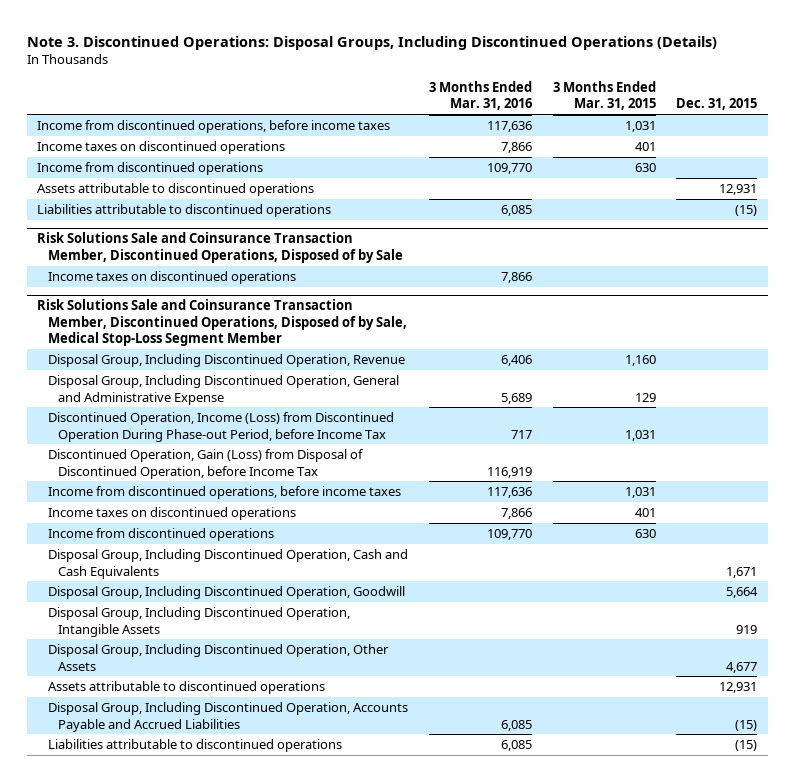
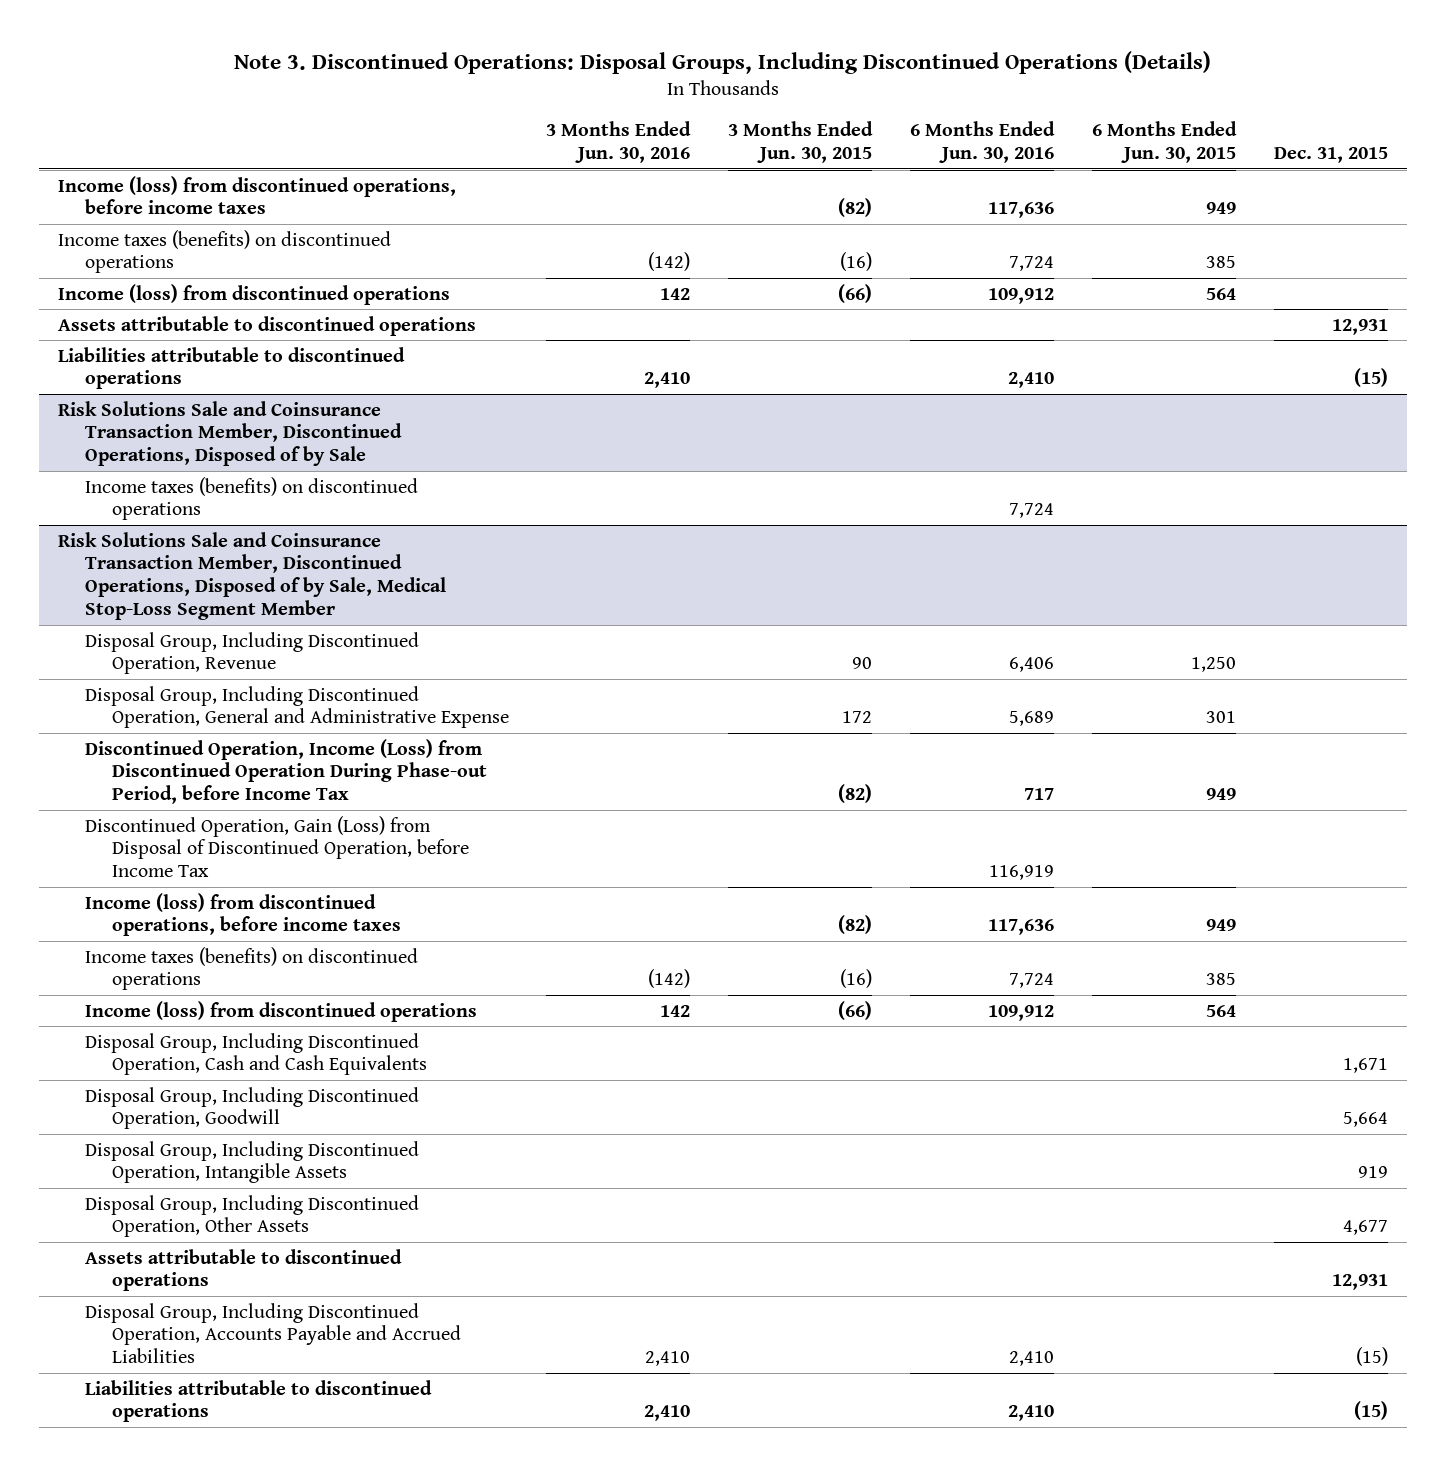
[428,80,532,111] 3 Months Ended Mar. 31, 2016 -> none
[552,80,656,111] 3 Months Ended Mar. 31, 2015 -> none
none -> [546,121,692,164] 3 Months Ended Jun. 30, 2016
none -> [728,121,874,164] 3 Months Ended Jun. 30, 2015
none -> [910,121,1056,164] 6 Months Ended Jun. 30, 2016
none -> [1092,121,1238,164] 6 Months Ended Jun. 30, 2015
[37,120,391,134] Income from discontinued operations, before income taxes -> [58,175,457,215] Income (loss) from discontinued operations, before income taxes
[37,141,286,155] Income taxes on discontinued operations -> [58,229,392,274] Income taxes (benefits) on discontinued operations
[37,162,264,176] Income from discontinued operations -> [58,283,451,305] Income (loss) from discontinued operations
[47,271,296,285] Income taxes on discontinued operations -> [84,476,418,521] Income taxes (benefits) on discontinued operations
[47,486,401,500] Income from discontinued operations, before income taxes -> [84,892,401,937] Income (loss) from discontinued operations, before income taxes
[47,507,296,521] Income taxes on discontinued operations -> [84,946,418,991] Income taxes (benefits) on discontinued operations
[47,528,274,542] Income from discontinued operations -> [84,1000,477,1022] Income (loss) from discontinued operations

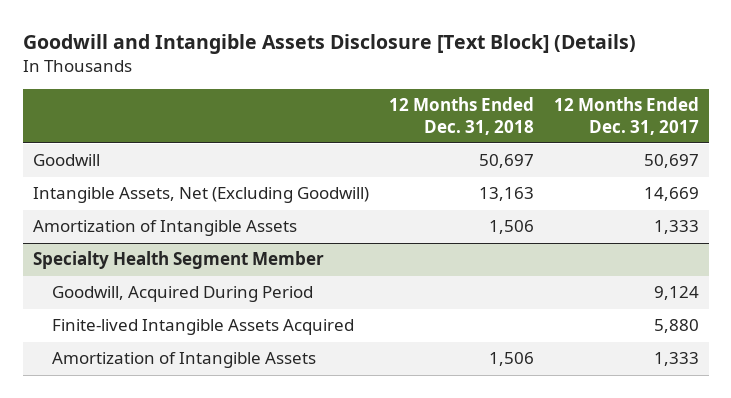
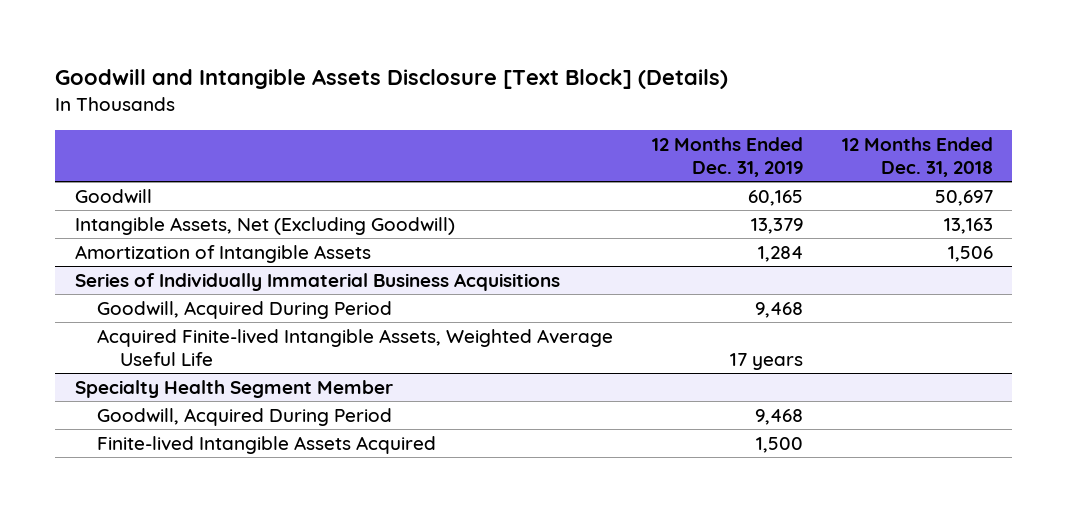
[553,97,699,135] 12 Months Ended Dec. 31, 2017 -> none
none -> [652,136,804,178] 12 Months Ended Dec. 31, 2019
none -> [74,272,560,291] Series of Individually Immaterial Business Acquisitions
none -> [97,300,393,319] Goodwill, Acquired During Period
none -> [97,328,614,366] Acquired Finite-lived Intangible Assets, Weighted Average Useful Life
[51,352,316,369] Amortization of Intangible Assets -> none

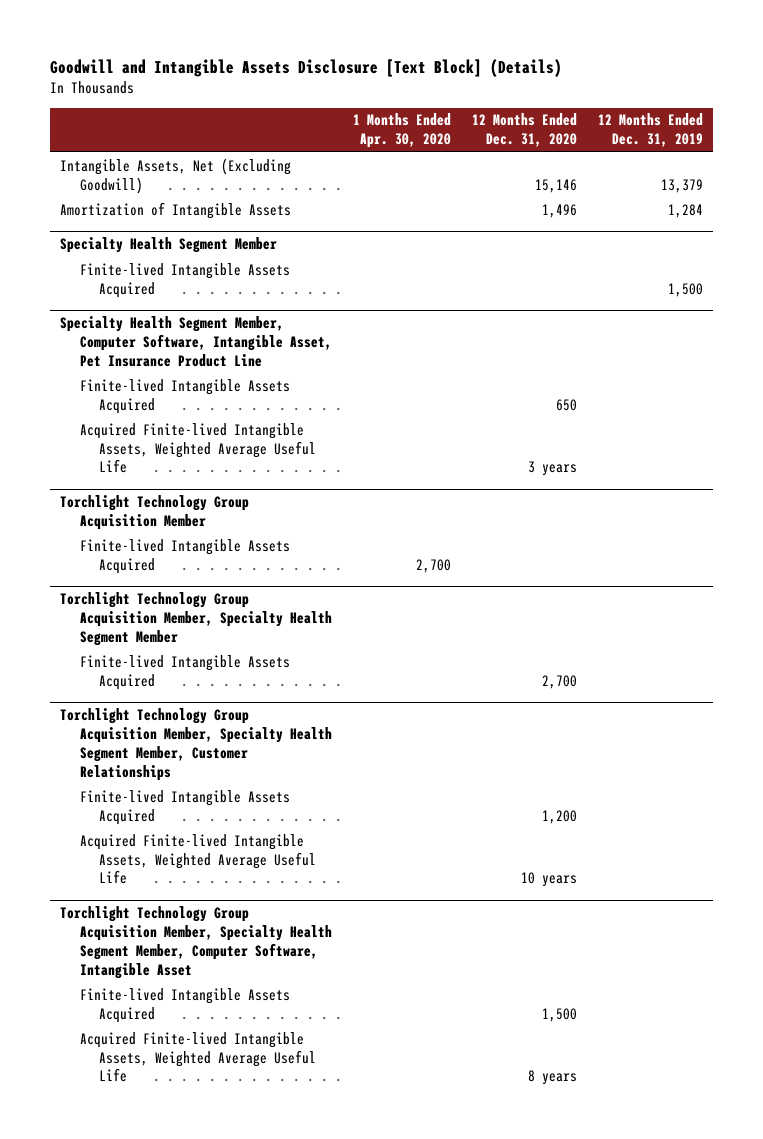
[841,136,993,178] 12 Months Ended Dec. 31, 2018 -> none
none -> [352,113,451,149] 1 Months Ended Apr. 30, 2020
none -> [471,113,577,148] 12 Months Ended Dec. 31, 2020
[74,188,152,203] Goodwill -> none
[74,272,560,291] Series of Individually Immaterial Business Acquisitions -> none
[97,300,393,319] Goodwill, Acquired During Period -> none
[97,328,614,366] Acquired Finite-lived Intangible Assets, Weighted Average Useful Life -> none
[97,407,393,426] Goodwill, Acquired During Period -> none
none -> [60,316,332,367] Specialty Health Segment Member, Computer Software, Intangible Asset, Pet Insurance Product Line
none -> [79,378,290,414] Finite-lived Intangible Assets Acquired
none -> [79,422,317,474] Acquired Finite-lived Intangible Assets, Weighted Average Useful Life
none -> [60,495,250,530] Torchlight Technology Group Acquisition Member
none -> [79,538,290,574] Finite-lived Intangible Assets Acquired
none -> [60,592,332,646] Torchlight Technology Group Acquisition Member, Specialty Health Segment Member
none -> [79,654,290,690] Finite-lived Intangible Assets Acquired
none -> [60,708,332,781] Torchlight Technology Group Acquisition Member, Specialty Health Segment Member, Customer Relationships
none -> [79,789,290,825] Finite-lived Intangible Assets Acquired
none -> [79,833,317,885] Acquired Finite-lived Intangible Assets, Weighted Average Useful Life
none -> [60,906,332,979] Torchlight Technology Group Acquisition Member, Specialty Health Segment Member, Computer Software, Intangible Asset
none -> [79,987,290,1023] Finite-lived Intangible Assets Acquired
none -> [79,1031,317,1083] Acquired Finite-lived Intangible Assets, Weighted Average Useful Life

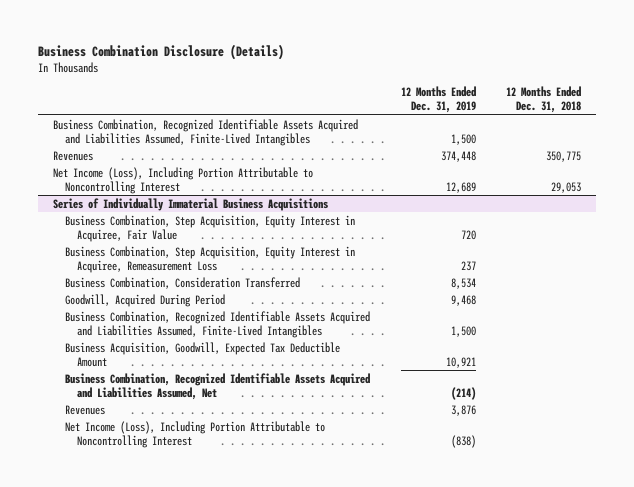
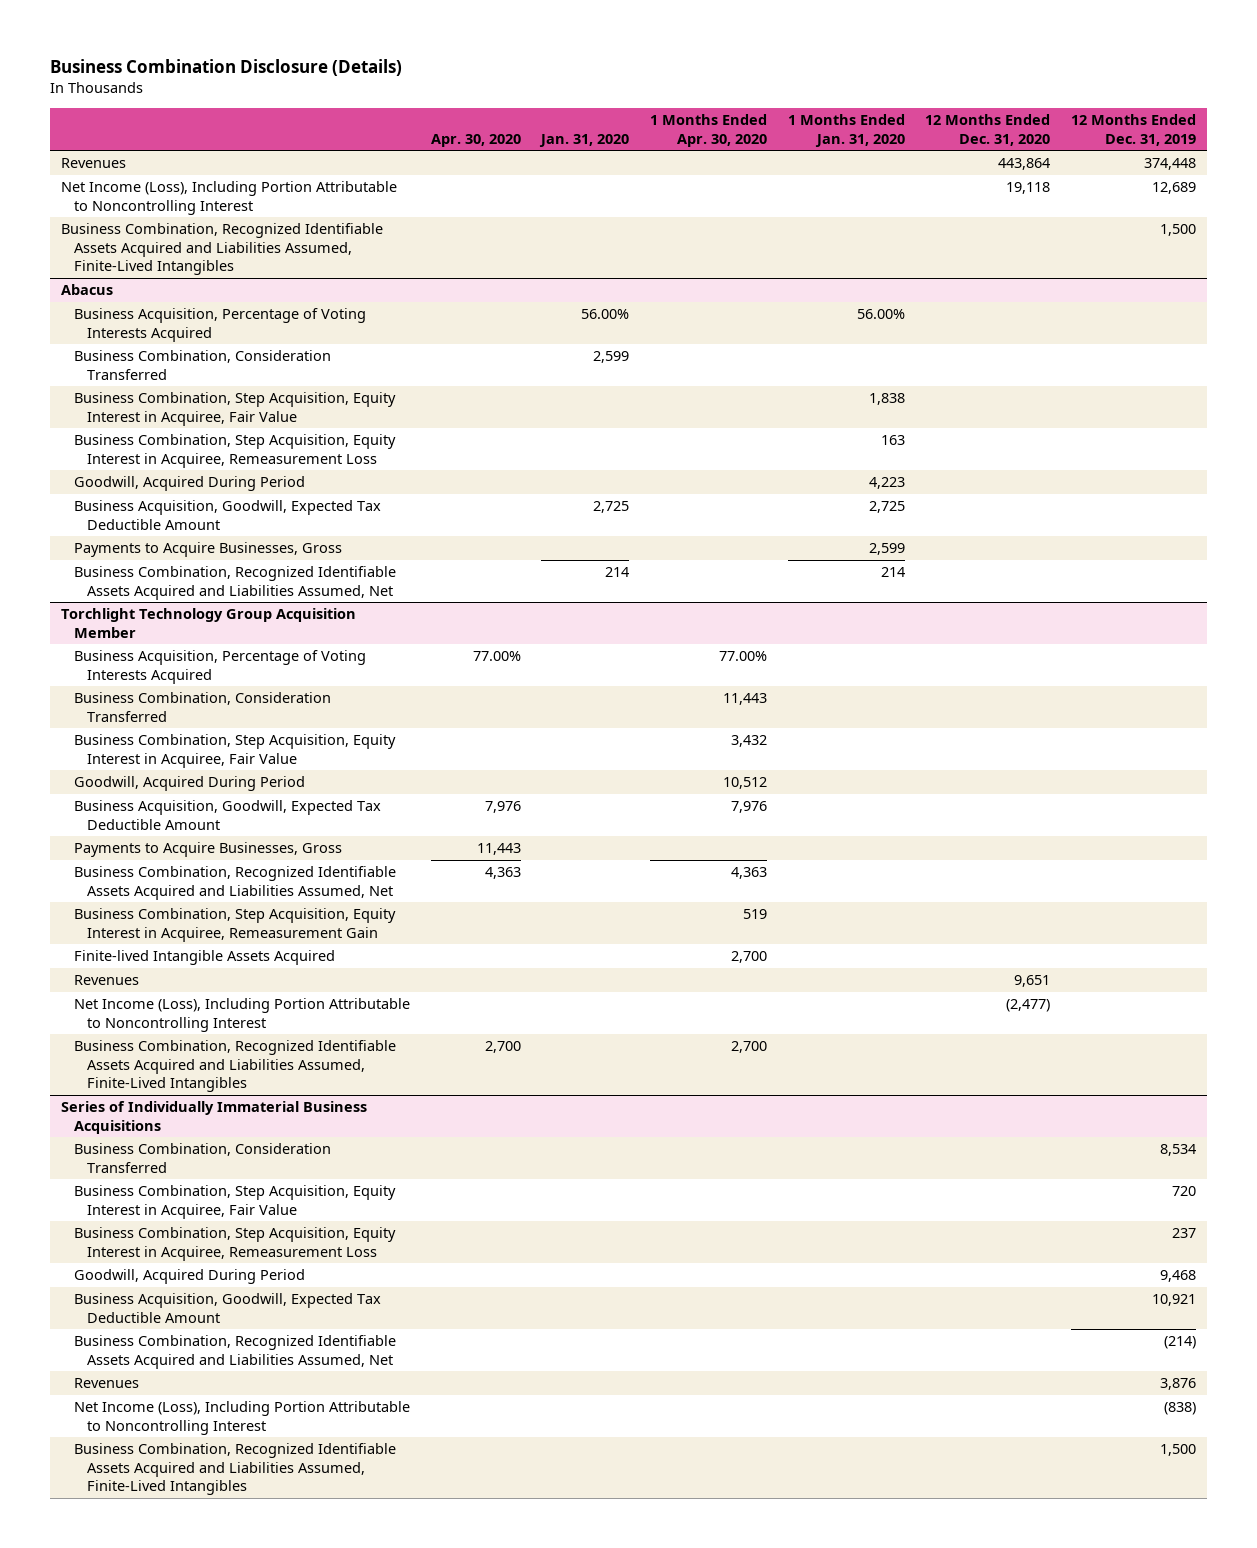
[506,86,582,114] 12 Months Ended Dec. 31, 2018 -> none
none -> [430,133,521,147] Apr. 30, 2020
none -> [539,133,630,147] Jan. 31, 2020
none -> [650,114,768,147] 1 Months Ended Apr. 30, 2020
none -> [787,114,905,147] 1 Months Ended Jan. 31, 2020
none -> [925,114,1051,146] 12 Months Ended Dec. 31, 2020
[52,118,358,146] Business Combination, Recognized Identifiable Assets Acquired and Liabilities Assumed, Finite-Lived Intangibles -> [60,223,383,276] Business Combination, Recognized Identifiable Assets Acquired and Liabilities Assumed, Finite-Lived Intangibles
none -> [60,284,113,296] Abacus
none -> [74,308,367,342] Business Acquisition, Percentage of Voting Interests Acquired
none -> [74,350,332,380] Business Combination, Consideration Transferred
none -> [74,392,397,426] Business Combination, Step Acquisition, Equity Interest in Acquiree, Fair Value
none -> [74,434,397,468] Business Combination, Step Acquisition, Equity Interest in Acquiree, Remeasurement Loss
none -> [74,476,306,492] Goodwill, Acquired During Period
none -> [74,500,382,530] Business Acquisition, Goodwill, Expected Tax Deductible Amount
none -> [74,542,343,558] Payments to Acquire Businesses, Gross
none -> [74,566,397,600] Business Combination, Recognized Identifiable Assets Acquired and Liabilities Assumed, Net
none -> [60,608,356,638] Torchlight Technology Group Acquisition Member
none -> [74,650,367,684] Business Acquisition, Percentage of Voting Interests Acquired
none -> [74,692,332,722] Business Combination, Consideration Transferred
none -> [74,734,397,768] Business Combination, Step Acquisition, Equity Interest in Acquiree, Fair Value
none -> [74,776,306,792] Goodwill, Acquired During Period
none -> [74,800,382,830] Business Acquisition, Goodwill, Expected Tax Deductible Amount
none -> [74,842,343,858] Payments to Acquire Businesses, Gross
none -> [74,866,397,900] Business Combination, Recognized Identifiable Assets Acquired and Liabilities Assumed, Net
none -> [74,908,397,942] Business Combination, Step Acquisition, Equity Interest in Acquiree, Remeasurement Gain
none -> [74,950,336,966] Finite-lived Intangible Assets Acquired
none -> [74,975,140,986] Revenues
none -> [74,998,411,1032] Net Income (Loss), Including Portion Attributable to Noncontrolling Interest
none -> [74,1040,397,1093] Business Combination, Recognized Identifiable Assets Acquired and Liabilities Assumed, Finite-Lived Intangibles
[65,276,301,289] Business Combination, Consideration Transferred -> [74,1143,332,1173] Business Combination, Consideration Transferred
[65,310,371,338] Business Combination, Recognized Identifiable Assets Acquired and Liabilities Assumed, Finite-Lived Intangibles -> [74,1443,397,1496] Business Combination, Recognized Identifiable Assets Acquired and Liabilities Assumed, Finite-Lived Intangibles

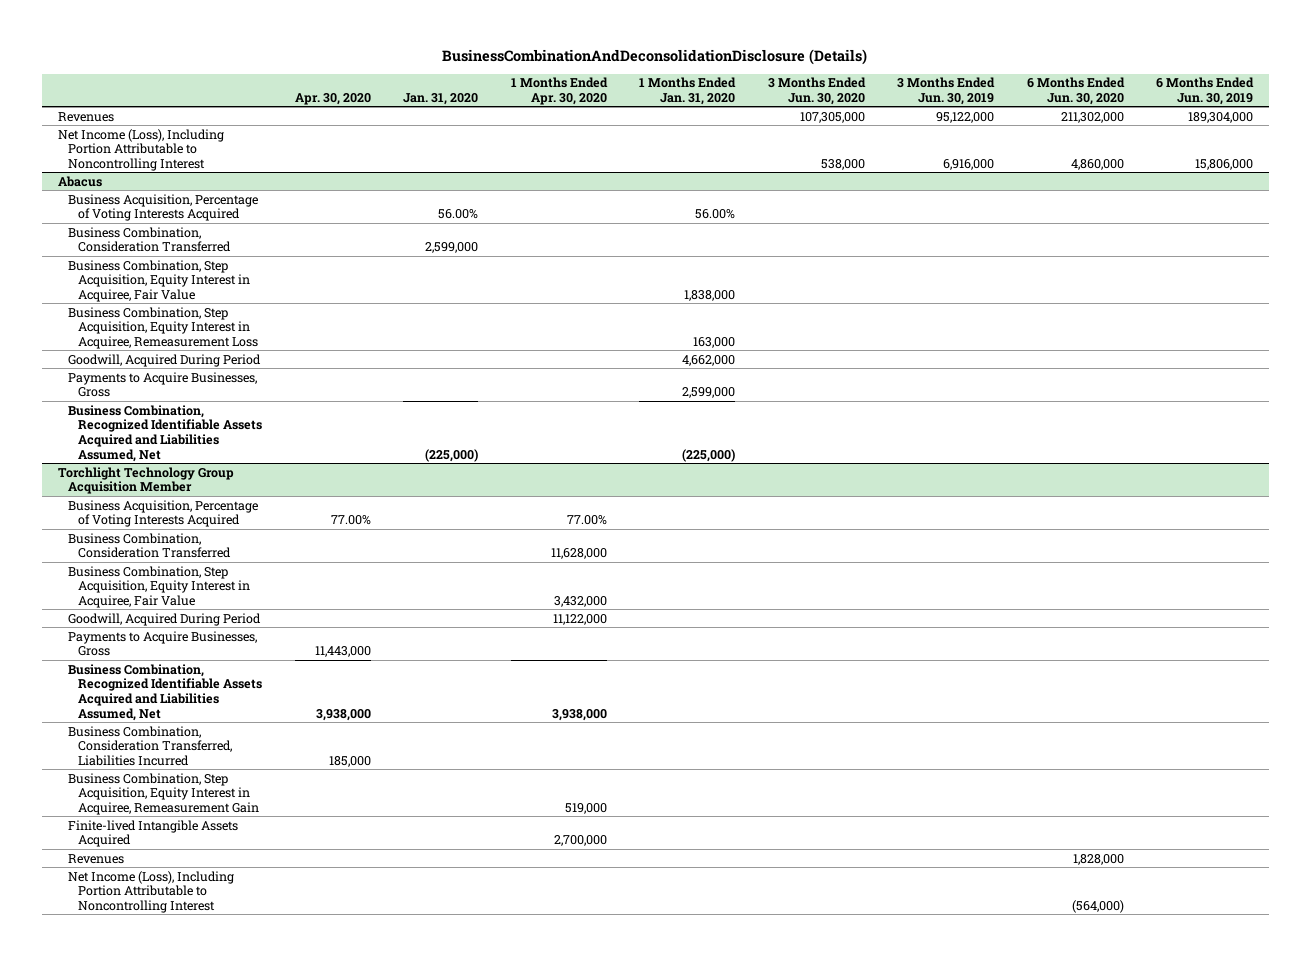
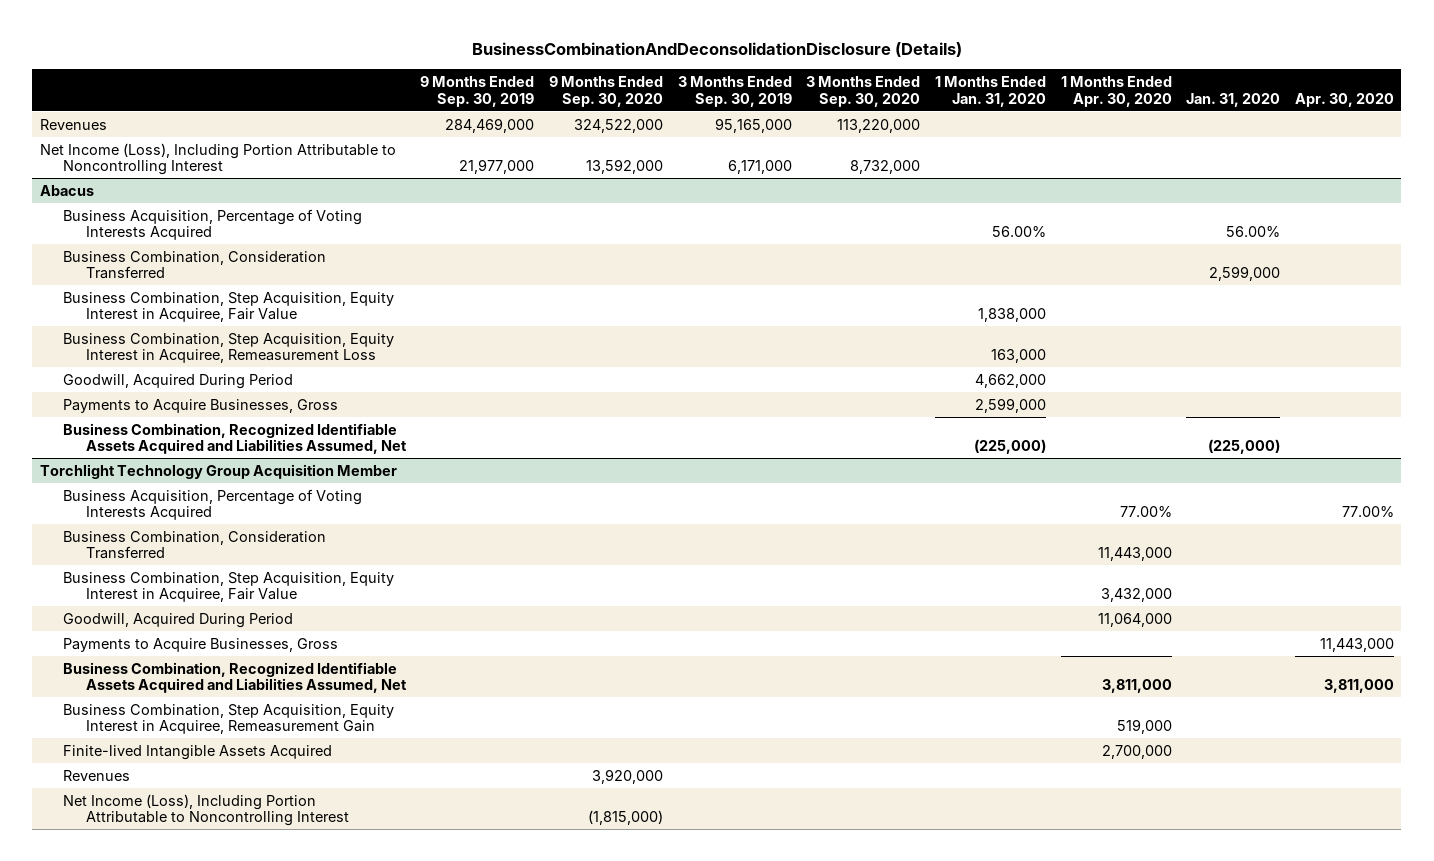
[767,77,866,105] 3 Months Ended Jun. 30, 2020 -> none
[897,77,996,105] 3 Months Ended Jun. 30, 2019 -> none
[1026,77,1125,105] 6 Months Ended Jun. 30, 2020 -> none
[1156,77,1255,105] 6 Months Ended Jun. 30, 2019 -> none
none -> [420,75,535,107] 9 Months Ended Sep. 30, 2019
none -> [549,75,664,107] 9 Months Ended Sep. 30, 2020
none -> [677,75,792,107] 3 Months Ended Sep. 30, 2019
none -> [806,75,921,107] 3 Months Ended Sep. 30, 2020
[550,548,607,560] 11,628,000 -> [1097,547,1172,562] 11,443,000
[552,613,607,625] 11,122,000 -> [1097,612,1172,627] 11,064,000
[68,725,233,766] Business Combination, Consideration Transferred, Liabilities Incurred -> none
[315,708,371,721] 3,938,000 -> [1324,679,1395,694] 3,811,000
[551,708,607,721] 3,938,000 -> [1101,679,1172,694] 3,811,000

